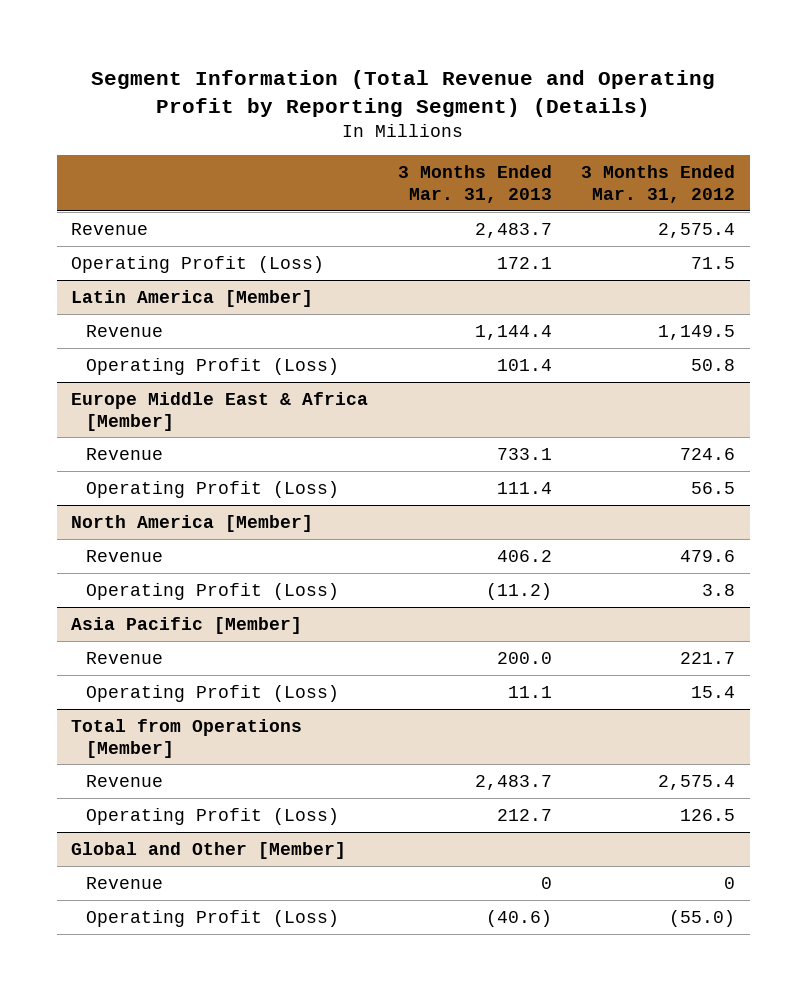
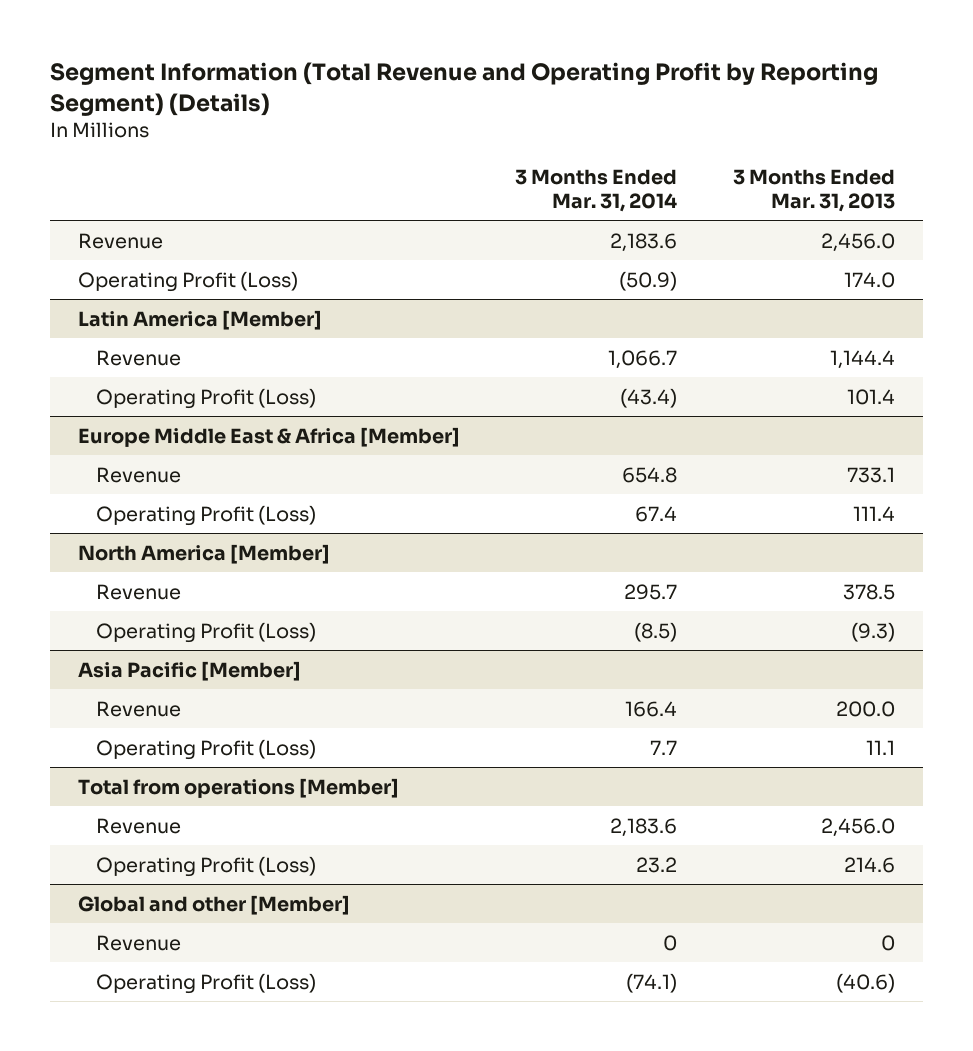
[581,164,736,203] 3 Months Ended Mar. 31, 2012 -> none
none -> [515,168,678,212] 3 Months Ended Mar. 31, 2014
[474,222,552,238] 2,483.7 -> [820,232,895,252] 2,456.0
[496,256,552,269] 172.1 -> [843,271,895,288] 174.0
[496,549,552,562] 406.2 -> [842,583,895,600] 378.5
[485,582,552,600] (11.2) -> [850,621,895,642] (9.3)
[71,718,303,758] Total from Operations [Member] -> [77,777,399,798] Total from operations [Member]
[474,774,552,790] 2,483.7 -> [820,817,895,837] 2,456.0
[496,808,552,821] 212.7 -> [843,856,895,873] 214.6
[71,841,347,859] Global and Other [Member] -> [77,894,350,915] Global and other [Member]

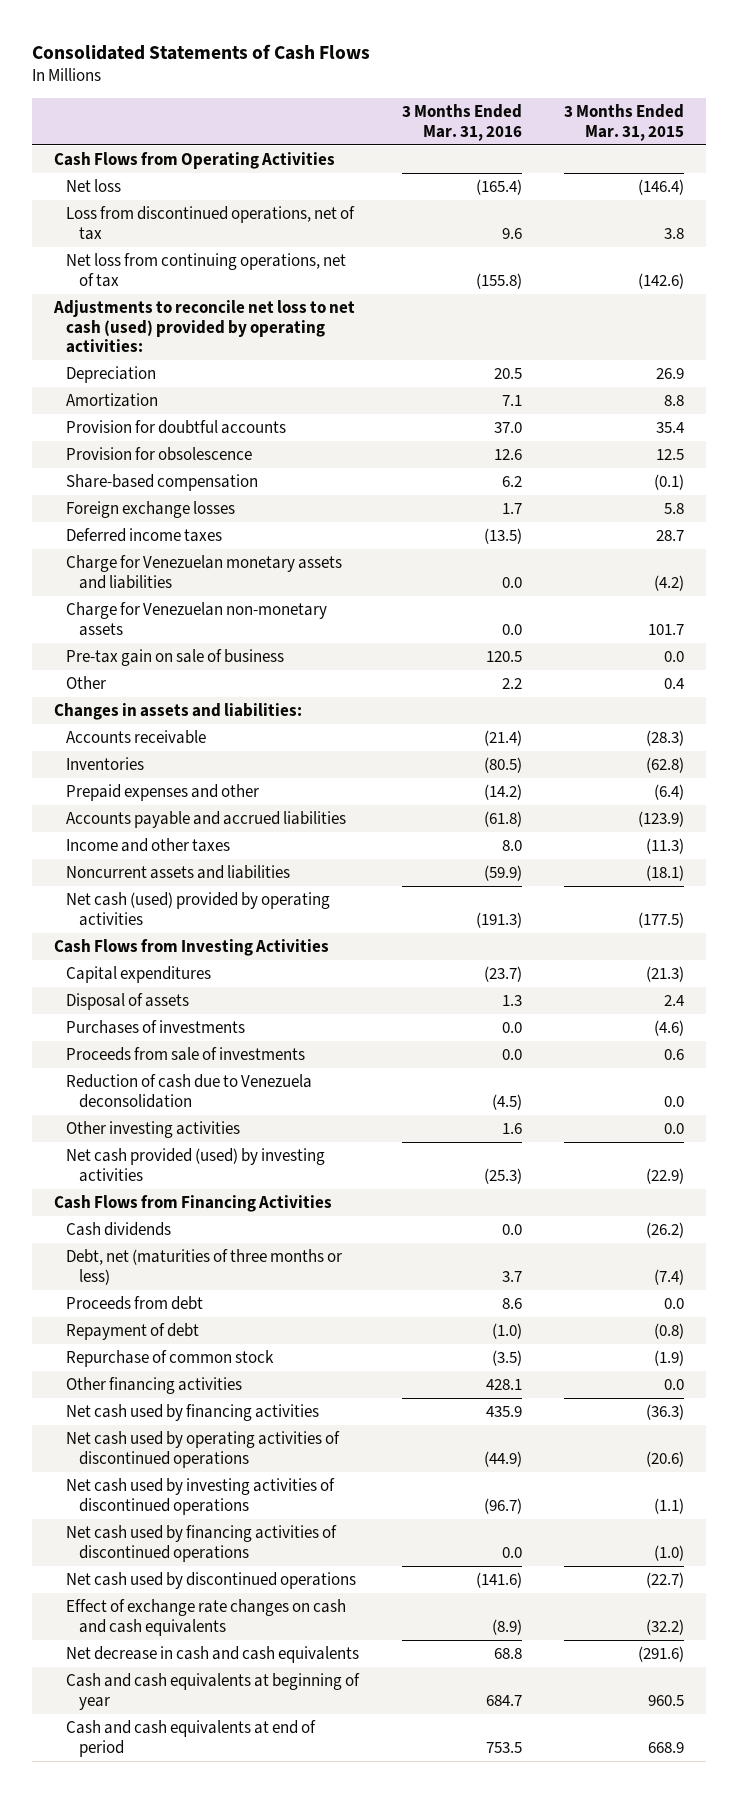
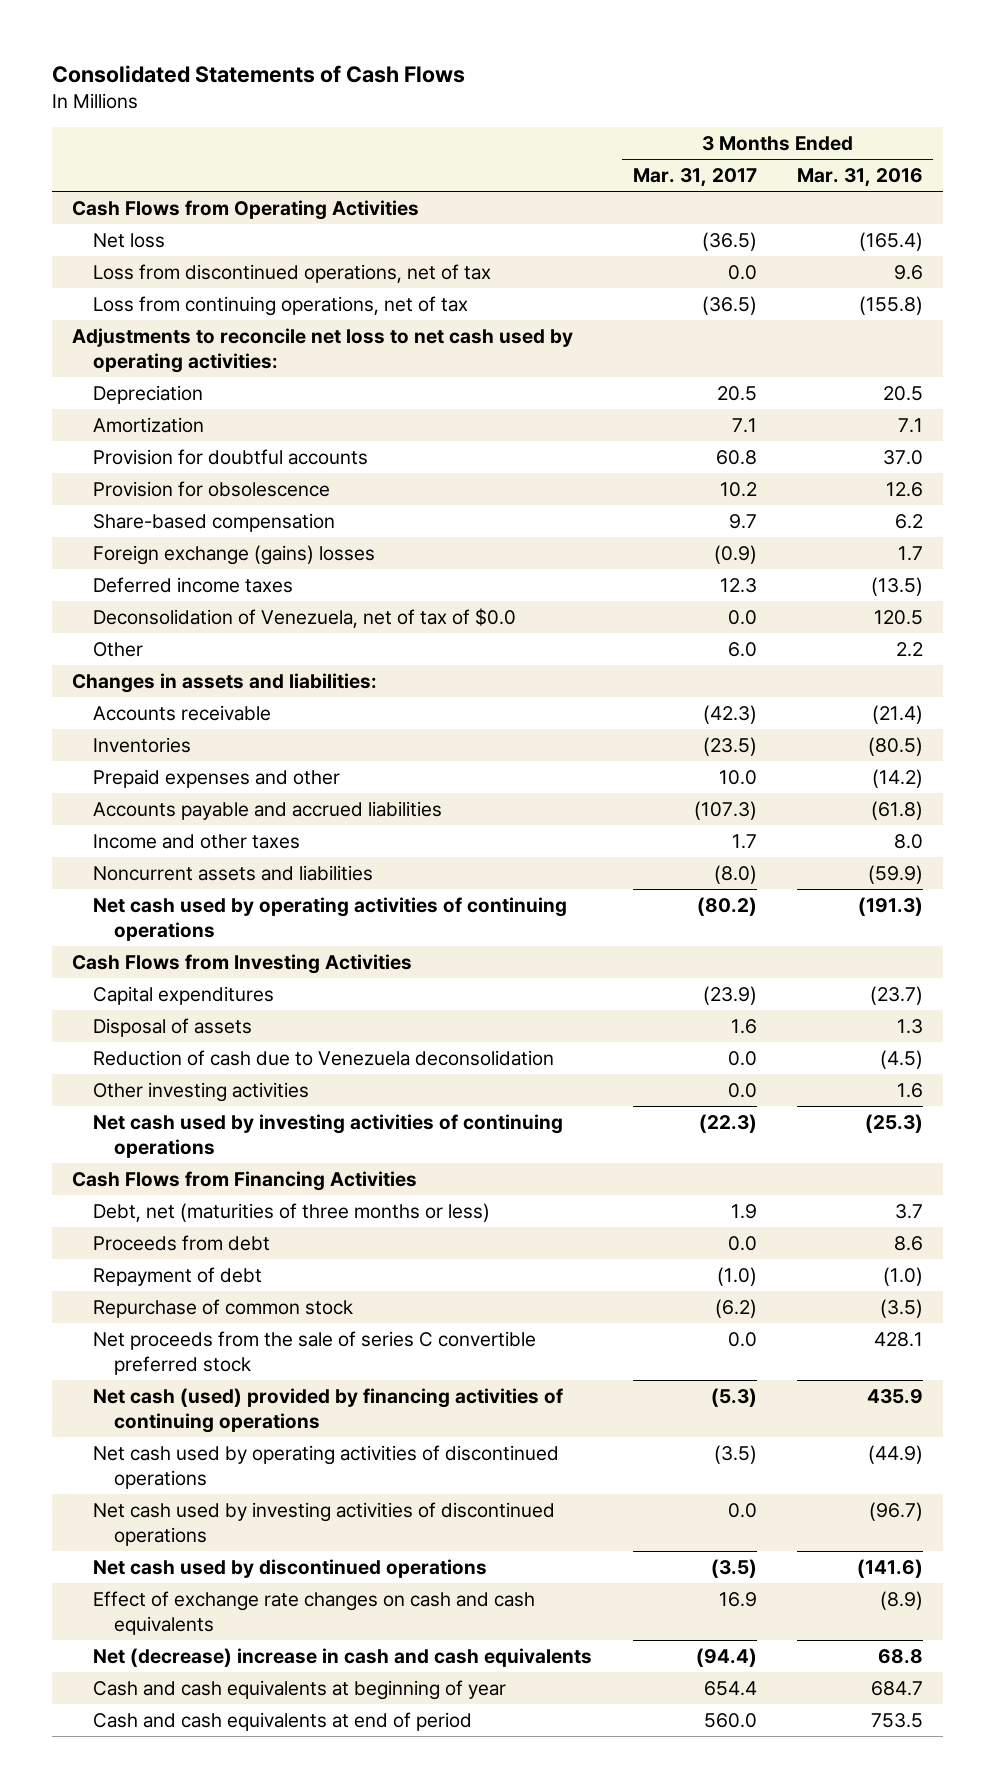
[564,104,685,142] 3 Months Ended Mar. 31, 2015 -> none
none -> [632,168,757,188] Mar. 31, 2017
[66,253,347,287] Net loss from continuing operations, net of tax -> [93,295,469,316] Loss from continuing operations, net of tax
[52,300,355,354] Adjustments to reconcile net loss to net cash (used) provided by operating activities: -> [72,327,574,373] Adjustments to reconcile net loss to net cash used by operating activities:
[66,501,236,519] Foreign exchange losses -> [93,544,376,565] Foreign exchange (gains) losses
[66,555,343,589] Charge for Venezuelan monetary assets and liabilities -> none
[66,602,328,636] Charge for Venezuelan non-monetary assets -> none
[66,649,285,667] Pre-tax gain on sale of business -> [93,607,517,628] Deconsolidation of Venezuela, net of tax of $0.0
[66,892,331,926] Net cash (used) provided by operating activities -> [93,896,568,941] Net cash used by operating activities of continuing operations
[66,1020,246,1035] Purchases of investments -> none
[66,1047,306,1062] Proceeds from sale of investments -> none
[66,1148,326,1182] Net cash provided (used) by investing activities -> [93,1113,564,1158] Net cash used by investing activities of continuing operations
[66,1222,172,1237] Cash dividends -> none
[66,1377,243,1395] Other financing activities -> [93,1330,537,1375] Net proceeds from the sale of series C convertible preferred stock
[66,1404,320,1422] Net cash used by financing activities -> [93,1387,564,1433] Net cash (used) provided by financing activities of continuing operations
[66,1525,338,1562] Net cash used by financing activities of discontinued operations -> none
[66,1646,360,1664] Net decrease in cash and cash equivalents -> [93,1647,593,1667] Net (decrease) increase in cash and cash equivalents

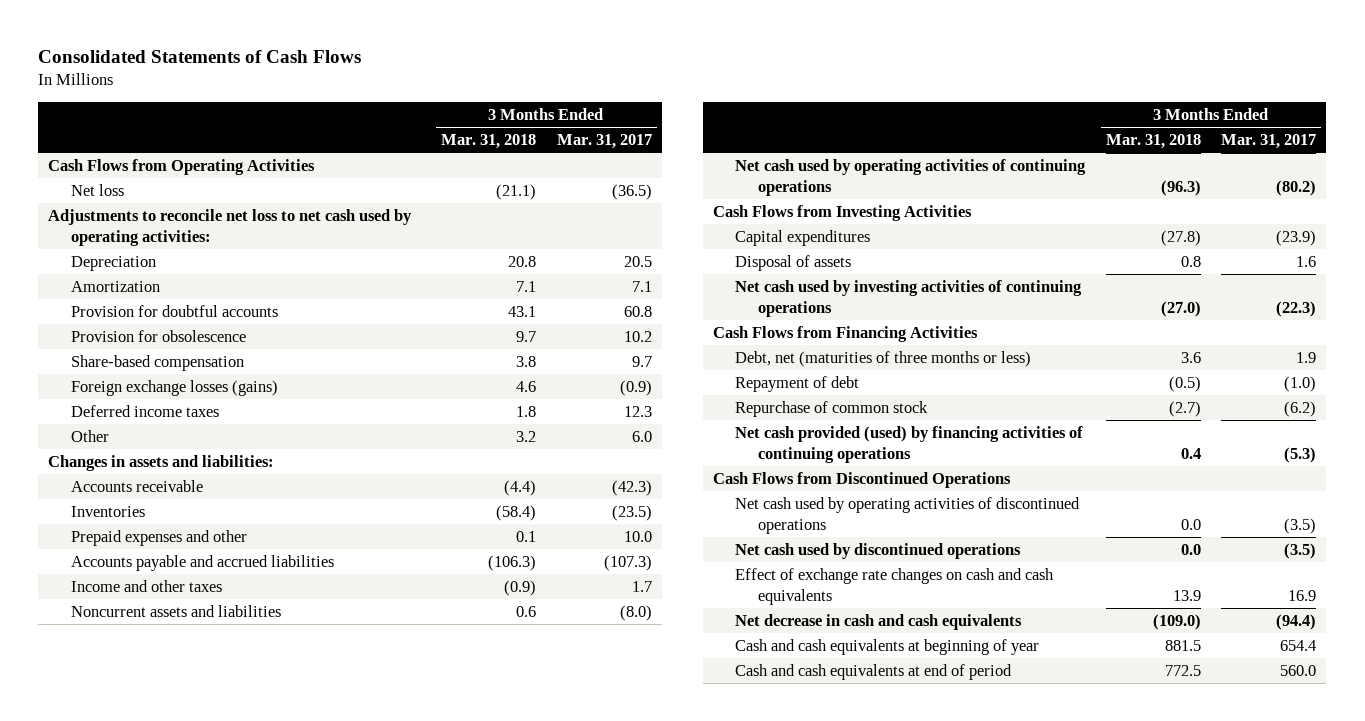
[796,168,923,188] Mar. 31, 2016 -> none
none -> [441,133,537,149] Mar. 31, 2018
[93,263,492,283] Loss from discontinued operations, net of tax -> none
[93,295,469,316] Loss from continuing operations, net of tax -> none
[93,544,376,565] Foreign exchange (gains) losses -> [70,379,278,396] Foreign exchange losses (gains)
[93,607,517,628] Deconsolidation of Venezuela, net of tax of $0.0 -> none
[93,1049,555,1066] Reduction of cash due to Venezuela deconsolidation -> none
[93,1081,310,1102] Other investing activities -> none
[93,1234,271,1251] Proceeds from debt -> none
[93,1330,537,1375] Net proceeds from the sale of series C convertible preferred stock -> none
[93,1387,564,1433] Net cash (used) provided by financing activities of continuing operations -> [735,425,1084,463] Net cash provided (used) by financing activities of continuing operations
none -> [712,471,1011,488] Cash Flows from Discontinued Operations
[93,1501,556,1546] Net cash used by investing activities of discontinued operations -> none
[93,1647,593,1667] Net (decrease) increase in cash and cash equivalents -> [735,613,1023,630] Net decrease in cash and cash equivalents

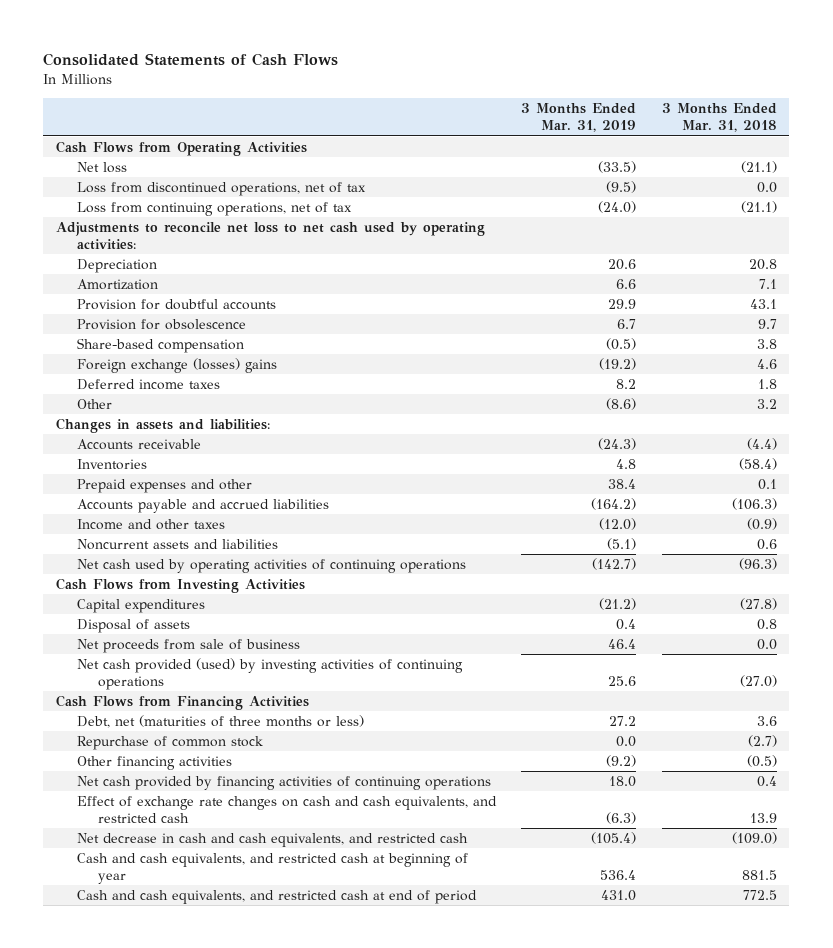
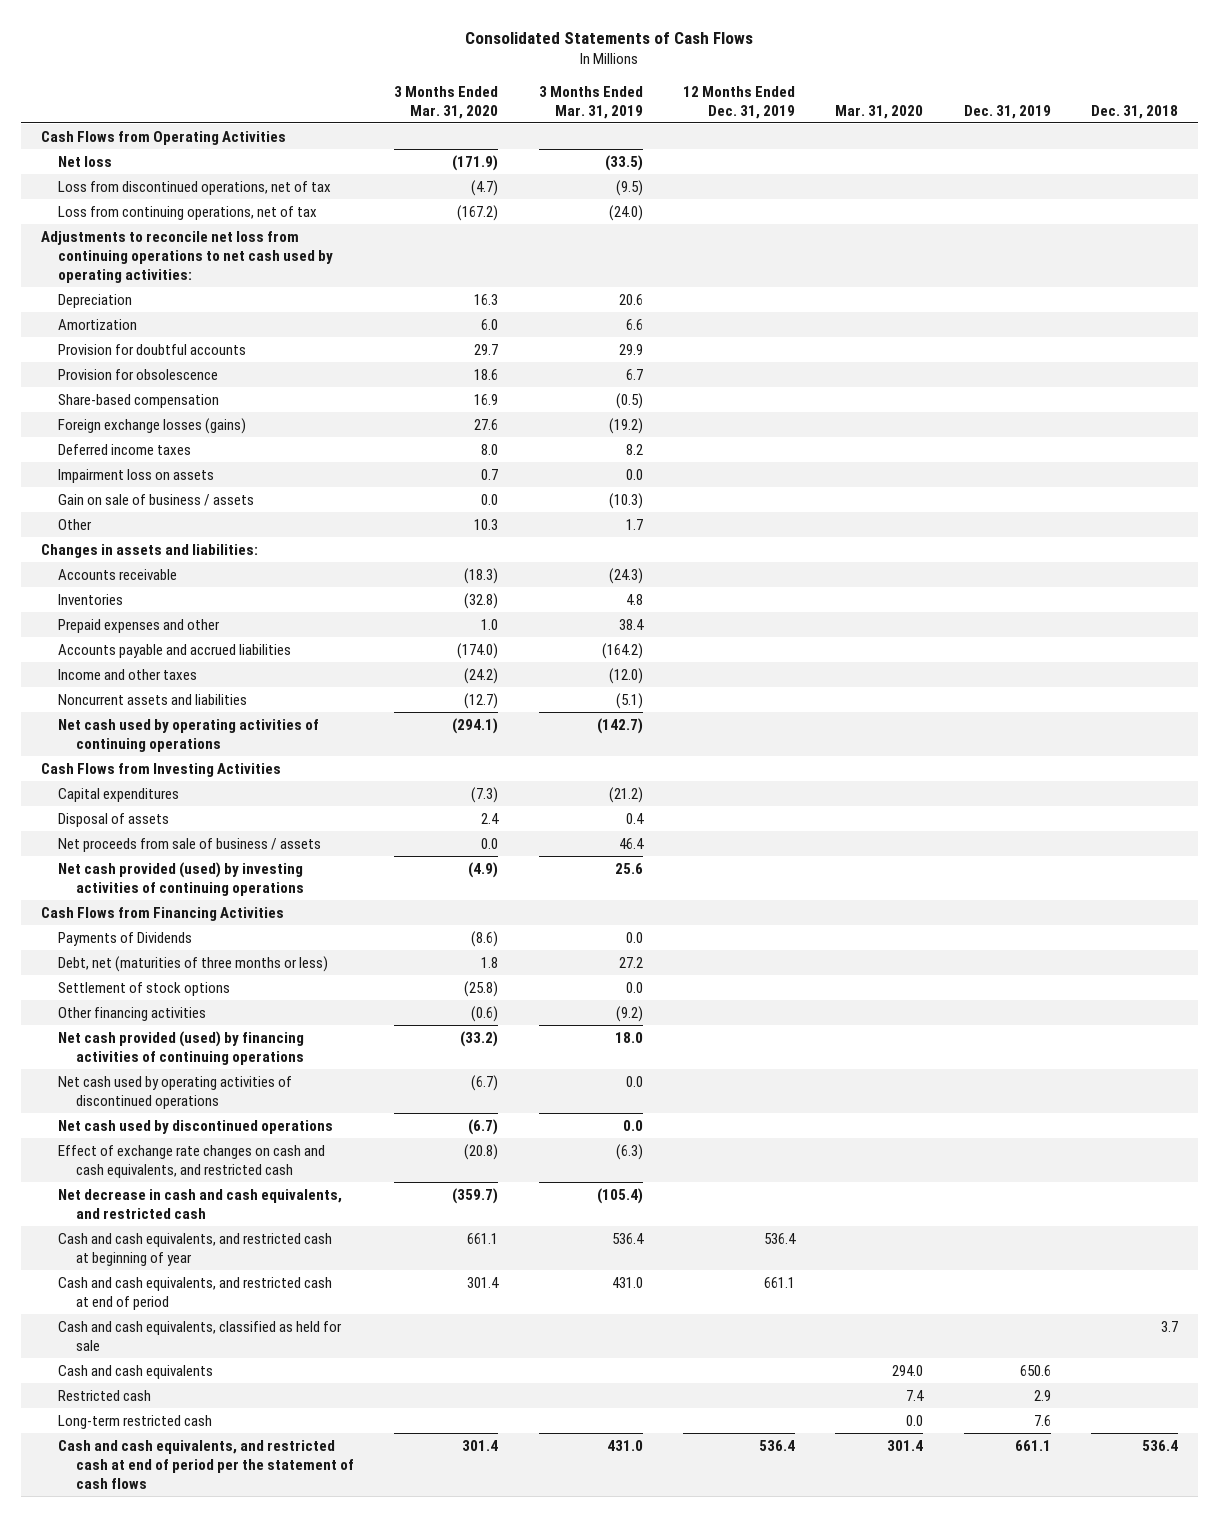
[661,103,777,133] 3 Months Ended Mar. 31, 2018 -> none
none -> [394,85,499,119] 3 Months Ended Mar. 31, 2020
none -> [683,85,796,119] 12 Months Ended Dec. 31, 2019
none -> [835,104,924,119] Mar. 31, 2020
none -> [963,104,1051,119] Dec. 31, 2019
none -> [1091,104,1179,119] Dec. 31, 2018
[56,222,486,251] Adjustments to reconcile net loss to net cash used by operating activities: -> [40,230,334,284] Adjustments to reconcile net loss from continuing operations to net cash used by operating activities:
[77,358,278,374] Foreign exchange (losses) gains -> [58,417,247,434] Foreign exchange losses (gains)
none -> [58,468,215,483] Impairment loss on assets
none -> [58,493,255,506] Gain on sale of business / assets
[606,398,637,411] (8.6) -> [625,518,643,530] 1.7
[77,639,301,654] Net proceeds from sale of business -> [58,837,322,852] Net proceeds from sale of business / assets
none -> [58,931,193,946] Payments of Dividends
[77,736,264,751] Repurchase of common stock -> none
none -> [58,981,231,996] Settlement of stock options
[77,776,492,791] Net cash provided by financing activities of continuing operations -> [58,1030,305,1065] Net cash provided (used) by financing activities of continuing operations
none -> [58,1075,293,1109] Net cash used by operating activities of discontinued operations
none -> [58,1119,334,1134] Net cash used by discontinued operations
none -> [58,1320,343,1351] Cash and cash equivalents, classified as held for sale
none -> [58,1364,214,1379] Cash and cash equivalents
none -> [58,1389,152,1401] Restricted cash
none -> [58,1414,213,1429] Long-term restricted cash
none -> [58,1439,355,1490] Cash and cash equivalents, and restricted cash at end of period per the statement of cash flows

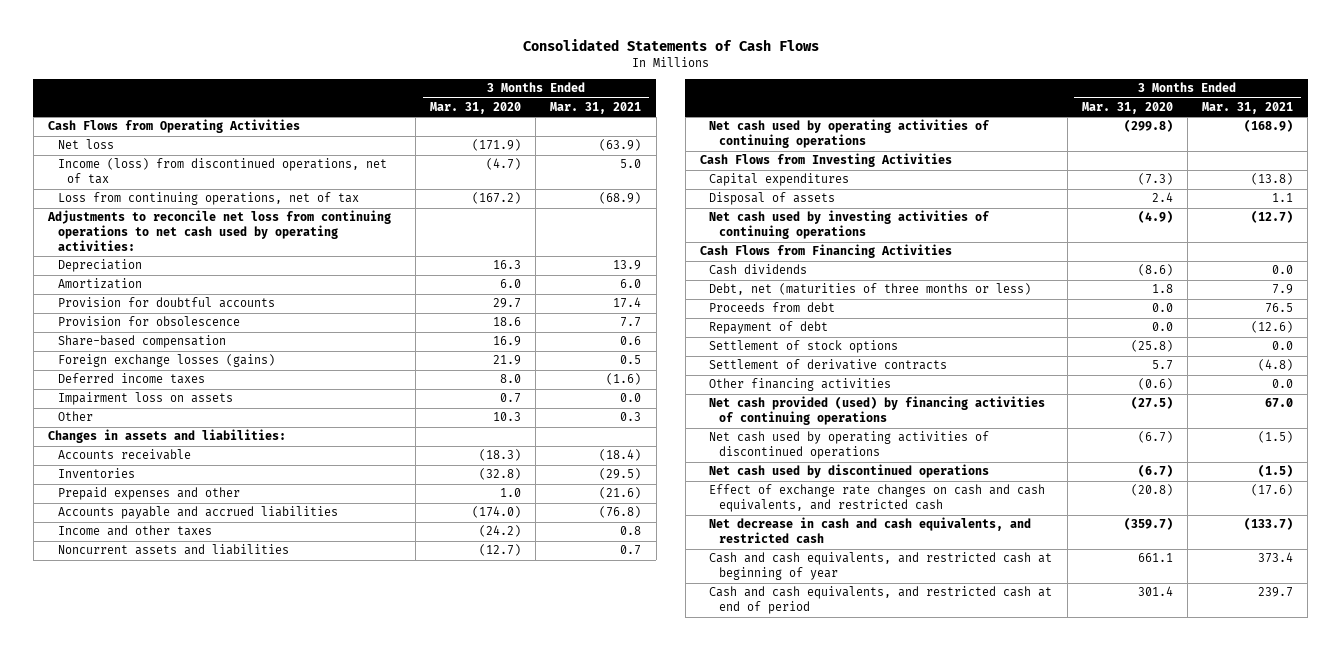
[538,85,643,119] 3 Months Ended Mar. 31, 2019 -> none
[683,85,796,119] 12 Months Ended Dec. 31, 2019 -> none
[835,104,924,119] Mar. 31, 2020 -> none
[963,104,1051,119] Dec. 31, 2019 -> none
[1091,104,1179,119] Dec. 31, 2018 -> none
none -> [550,101,642,114] Mar. 31, 2021
[58,180,332,195] Loss from discontinued operations, net of tax -> [57,158,387,185] Income (loss) from discontinued operations, net of tax
[474,418,499,430] 27.6 -> [492,355,521,366] 21.9
[58,493,255,506] Gain on sale of business / assets -> none
[452,717,499,734] (294.1) -> [1123,119,1173,133] (299.8)
[58,837,322,852] Net proceeds from sale of business / assets -> none
[58,861,305,896] Net cash provided (used) by investing activities of continuing operations -> [709,210,990,240] Net cash used by investing activities of continuing operations
[58,931,193,946] Payments of Dividends -> [709,264,808,276] Cash dividends
none -> [709,302,836,313] Proceeds from debt
none -> [709,321,829,335] Repayment of debt
none -> [709,359,948,371] Settlement of derivative contracts
[460,1030,499,1047] (33.2) -> [1130,396,1173,410] (27.5)
[58,1320,343,1351] Cash and cash equivalents, classified as held for sale -> none
[58,1364,214,1379] Cash and cash equivalents -> none
[58,1389,152,1401] Restricted cash -> none
[58,1414,213,1429] Long-term restricted cash -> none
[58,1439,355,1490] Cash and cash equivalents, and restricted cash at end of period per the statement of cash flows -> none

